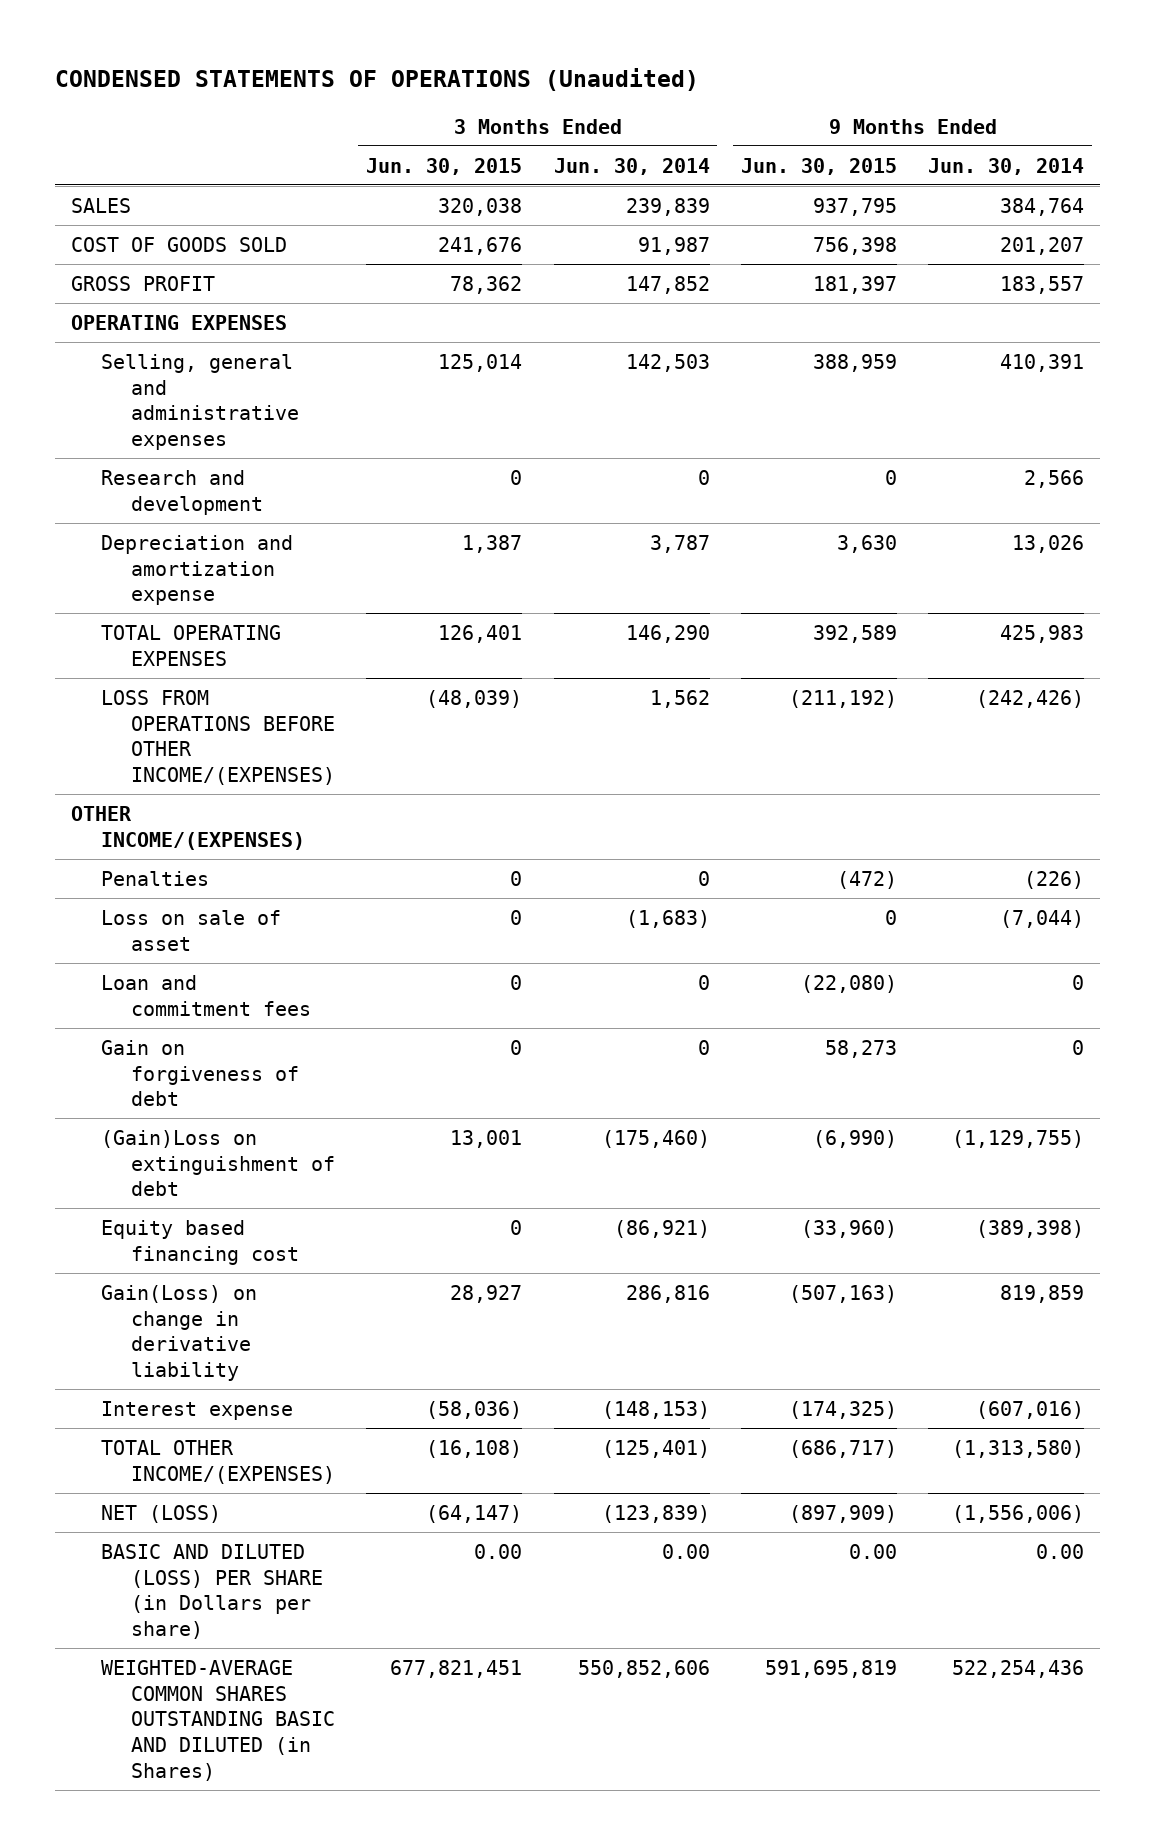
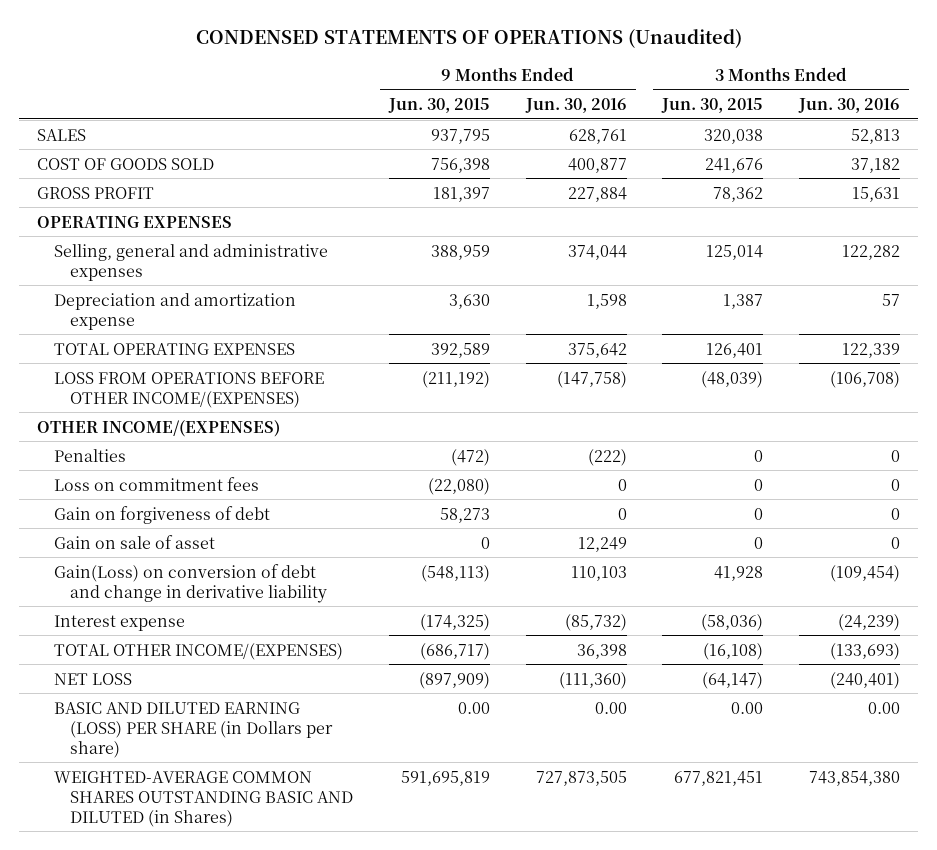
[553,157,710,175] Jun. 30, 2014 -> none
[928,157,1085,175] Jun. 30, 2014 -> none
none -> [524,97,627,113] Jun. 30, 2016
none -> [798,97,901,113] Jun. 30, 2016
[100,469,263,515] Research and development -> none
[100,909,281,951] Loss on sale of asset -> none
[100,974,311,1016] Loan and commitment fees -> [53,476,259,491] Loss on commitment fees
[100,1129,335,1197] (Gain)Loss on extinguishment of debt -> none
[100,1219,299,1265] Equity based financing cost -> none
none -> [53,534,215,549] Gain on sale of asset
[100,1284,257,1382] Gain(Loss) on change in derivative liability -> [53,563,328,603] Gain(Loss) on conversion of debt and change in derivative liability
[450,1284,523,1303] 28,927 -> [714,565,764,581] 41,928
[788,1284,897,1303] (507,163) -> [420,564,490,582] (548,113)
[100,1504,221,1523] NET (LOSS) -> [53,672,132,685] NET LOSS
[100,1543,323,1640] BASIC AND DILUTED (LOSS) PER SHARE (in Dollars per share) -> [53,701,334,758] BASIC AND DILUTED EARNING (LOSS) PER SHARE (in Dollars per share)

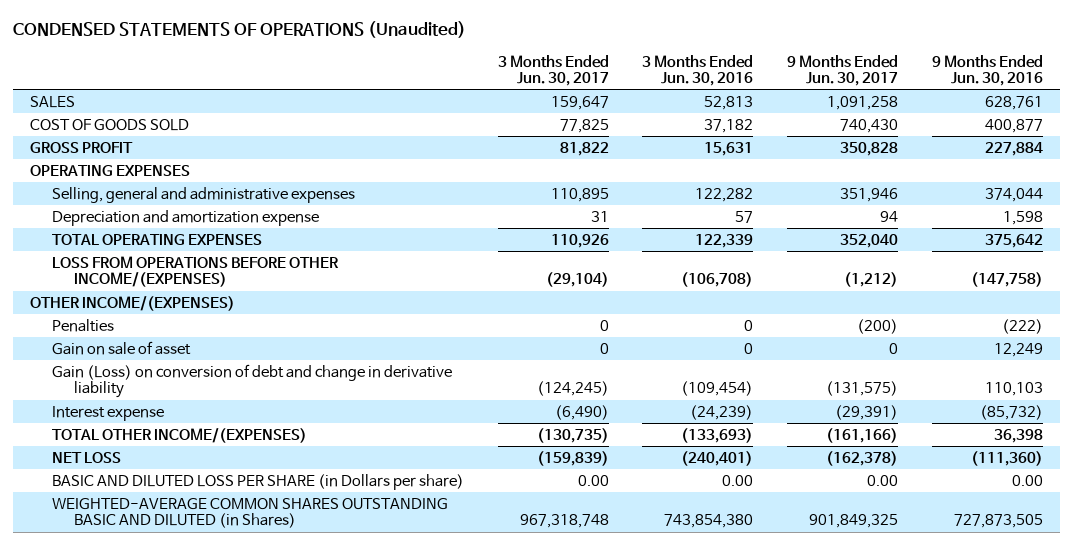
[387,97,490,113] Jun. 30, 2015 -> none
[661,97,764,113] Jun. 30, 2015 -> none
none -> [497,54,609,87] 3 Months Ended Jun. 30, 2017
none -> [787,54,899,87] 9 Months Ended Jun. 30, 2017
[53,476,259,491] Loss on commitment fees -> none
[53,505,270,524] Gain on forgiveness of debt -> none
[53,563,328,603] Gain(Loss) on conversion of debt and change in derivative liability -> [51,363,452,399] Gain (Loss) on conversion of debt and change in derivative liability
[53,701,334,758] BASIC AND DILUTED EARNING (LOSS) PER SHARE (in Dollars per share) -> [51,473,464,490] BASIC AND DILUTED LOSS PER SHARE (in Dollars per share)

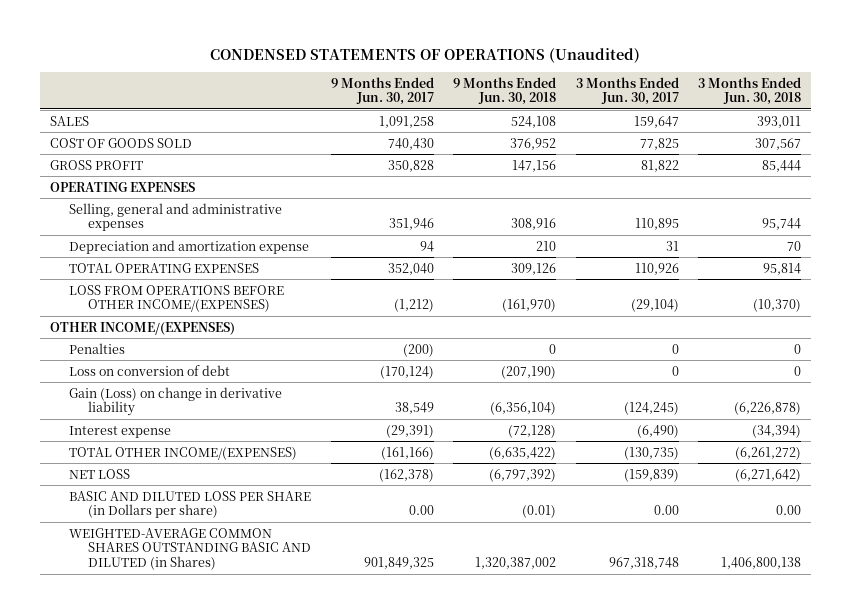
[642,54,754,87] 3 Months Ended Jun. 30, 2016 -> none
[932,54,1044,87] 9 Months Ended Jun. 30, 2016 -> none
none -> [453,76,557,106] 9 Months Ended Jun. 30, 2018
none -> [698,76,802,106] 3 Months Ended Jun. 30, 2018
[51,340,191,355] Gain on sale of asset -> none
none -> [68,364,230,376] Loss on conversion of debt
[51,363,452,399] Gain (Loss) on conversion of debt and change in derivative liability -> [68,386,282,417] Gain (Loss) on change in derivative liability
[826,381,899,397] (131,575) -> [394,402,434,415] 38,549

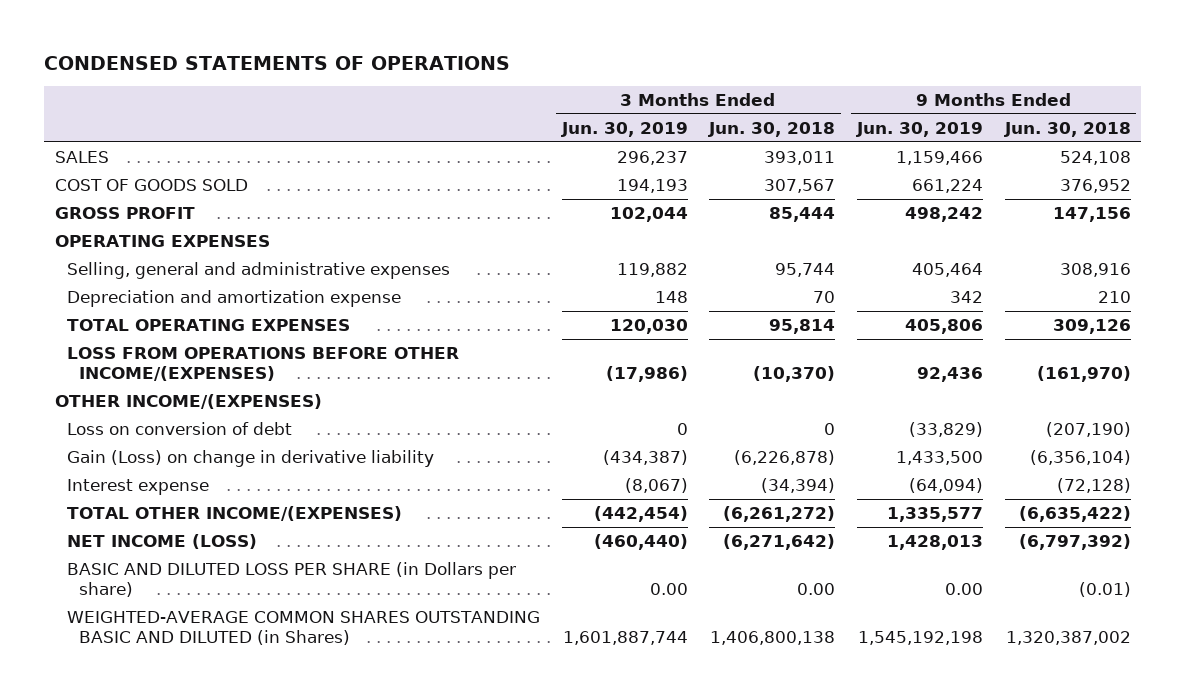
[210,47,641,63] CONDENSED STATEMENTS OF OPERATIONS (Unaudited) -> [44,55,511,70] CONDENSED STATEMENTS OF OPERATIONS
[330,76,434,106] 9 Months Ended Jun. 30, 2017 -> none
[575,76,679,106] 3 Months Ended Jun. 30, 2017 -> none
none -> [560,121,688,137] Jun. 30, 2019
none -> [855,121,983,137] Jun. 30, 2019
[68,342,125,354] Penalties -> none
[68,468,130,479] NET LOSS -> [66,533,257,549] NET INCOME (LOSS)

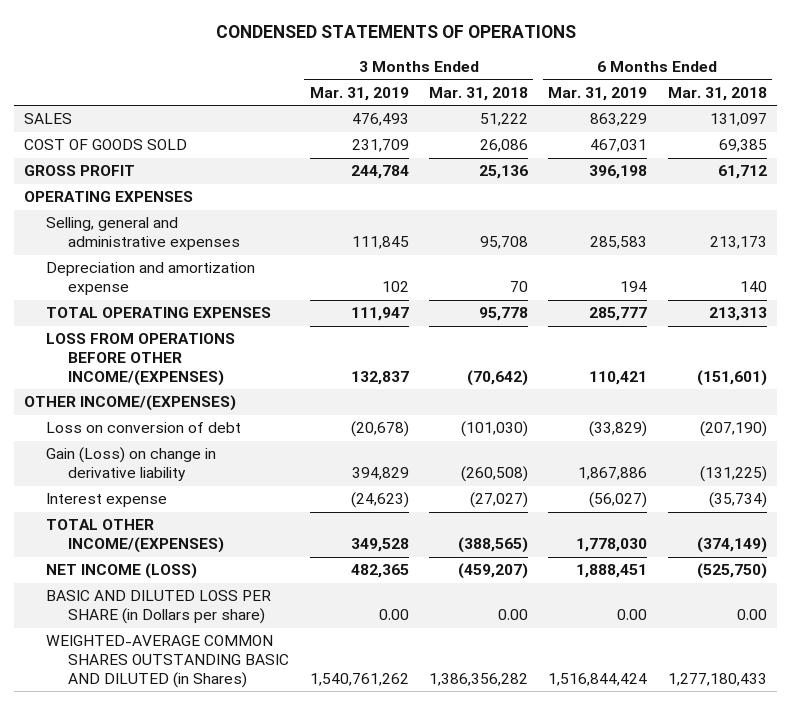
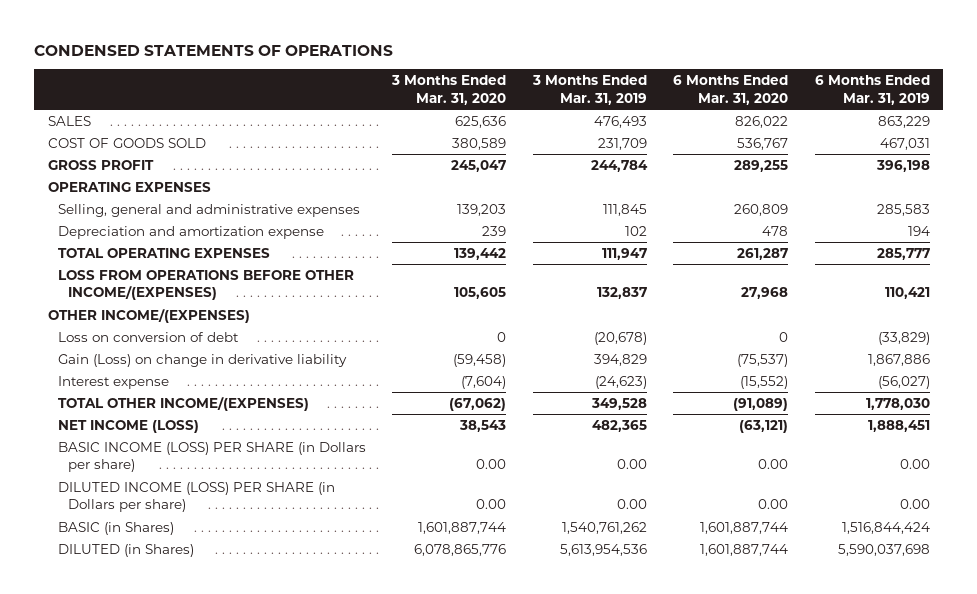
[428,86,528,101] Mar. 31, 2018 -> none
[667,86,767,101] Mar. 31, 2018 -> none
none -> [391,75,507,105] 3 Months Ended Mar. 31, 2020
none -> [673,75,789,105] 6 Months Ended Mar. 31, 2020
none -> [57,441,366,473] BASIC INCOME (LOSS) PER SHARE (in Dollars per share)
[46,590,272,625] BASIC AND DILUTED LOSS PER SHARE (in Dollars per share) -> [57,481,335,513] DILUTED INCOME (LOSS) PER SHARE (in Dollars per share)
[46,635,290,688] WEIGHTED-AVERAGE COMMON SHARES OUTSTANDING BASIC AND DILUTED (in Shares) -> [57,521,174,535] BASIC (in Shares)
none -> [57,543,194,557] DILUTED (in Shares)

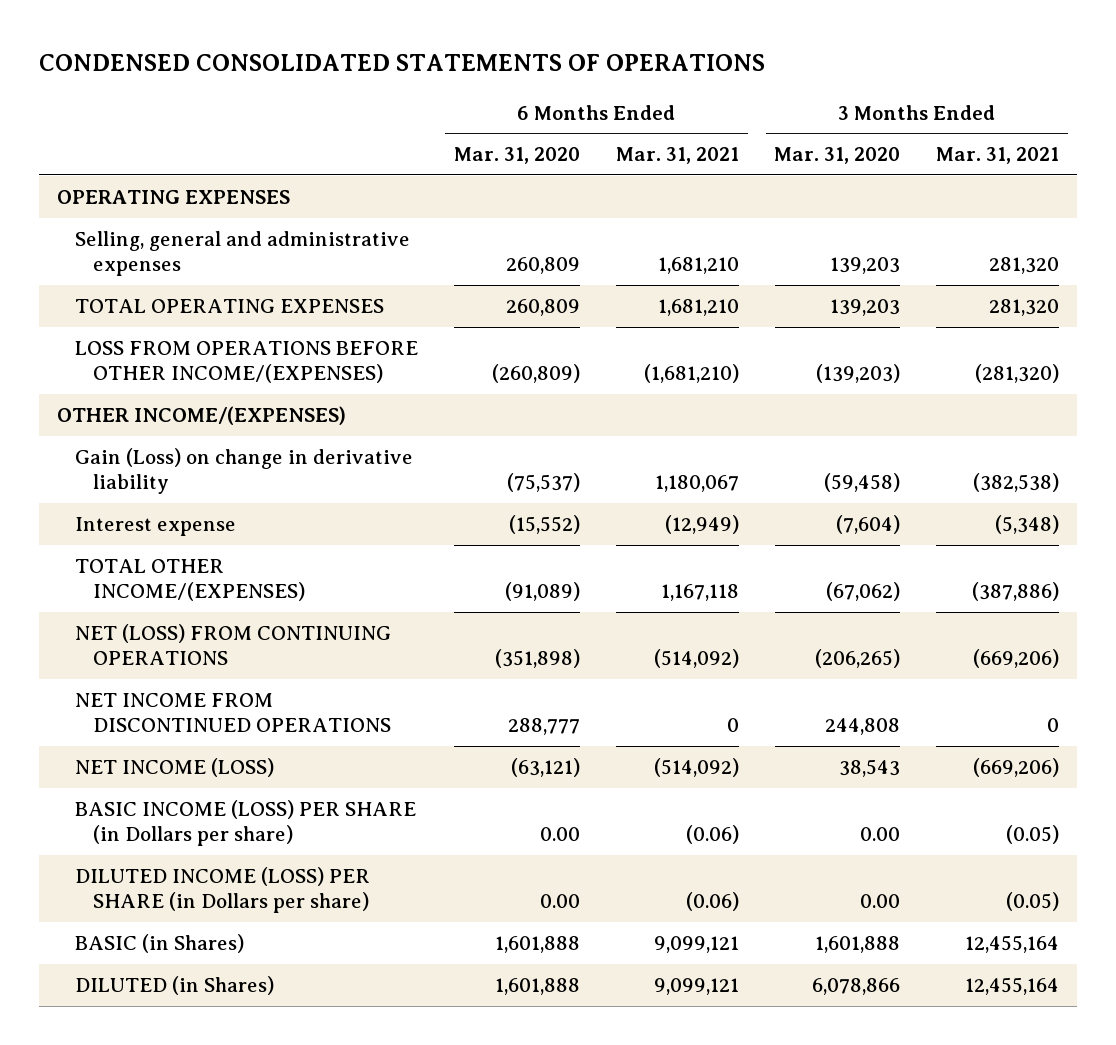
[34,44,394,56] CONDENSED STATEMENTS OF OPERATIONS -> [39,54,766,72] CONDENSED CONSOLIDATED STATEMENTS OF OPERATIONS
[531,75,647,105] 3 Months Ended Mar. 31, 2019 -> none
[814,75,930,105] 6 Months Ended Mar. 31, 2019 -> none
none -> [615,147,739,165] Mar. 31, 2021
none -> [936,147,1060,165] Mar. 31, 2021
[47,115,91,126] SALES -> none
[47,137,206,148] COST OF GOODS SOLD -> none
[47,159,154,170] GROSS PROFIT -> none
[57,225,324,239] Depreciation and amortization expense -> none
[454,247,507,260] 139,442 -> [830,298,901,316] 139,203
[737,247,789,260] 261,287 -> [505,298,580,316] 260,809
[454,287,507,300] 105,605 -> [816,364,901,384] (139,203)
[741,287,789,300] 27,968 -> [491,364,580,384] (260,809)
[57,331,239,342] Loss on conversion of debt -> none
none -> [75,623,392,666] NET (LOSS) FROM CONTINUING OPERATIONS
none -> [75,692,392,733] NET INCOME FROM DISCONTINUED OPERATIONS
[418,521,507,534] 1,601,887,744 -> [815,935,901,953] 1,601,888
[700,521,789,534] 1,601,887,744 -> [494,935,580,953] 1,601,888
[414,543,507,556] 6,078,865,776 -> [812,977,901,995] 6,078,866
[700,543,789,556] 1,601,887,744 -> [494,977,580,995] 1,601,888

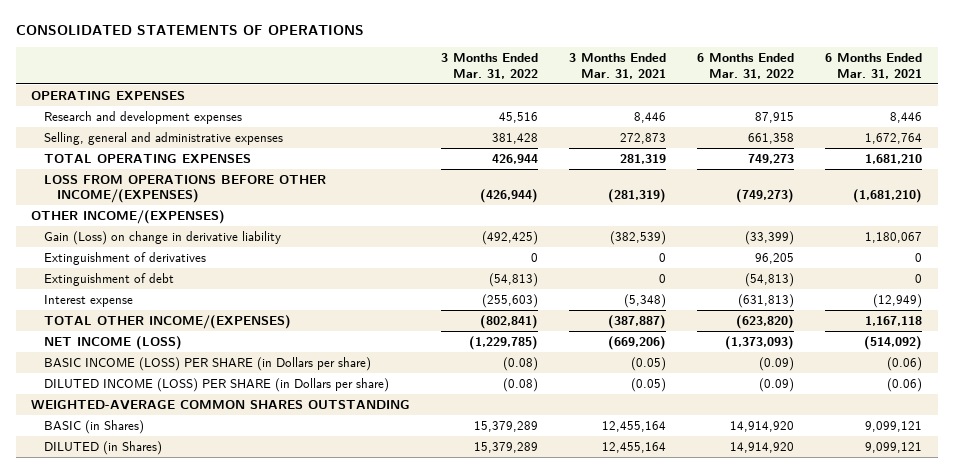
[39,54,766,72] CONDENSED CONSOLIDATED STATEMENTS OF OPERATIONS -> [15,24,364,35] CONSOLIDATED STATEMENTS OF OPERATIONS
[453,147,580,165] Mar. 31, 2020 -> none
[774,147,901,165] Mar. 31, 2020 -> none
none -> [441,52,539,79] 3 Months Ended Mar. 31, 2022
none -> [697,52,795,79] 6 Months Ended Mar. 31, 2022
none -> [44,110,243,124] Research and development expenses
[657,257,739,275] 1,681,210 -> [865,132,923,144] 1,672,764
[989,257,1060,275] 281,320 -> [620,132,667,144] 272,873
[989,298,1060,316] 281,320 -> [620,153,667,164] 281,319
[975,364,1060,384] (281,320) -> [608,189,667,204] (281,319)
[973,473,1060,493] (382,538) -> [610,230,667,245] (382,539)
none -> [44,251,207,265] Extinguishment of derivatives
none -> [44,272,175,286] Extinguishment of debt
[75,623,392,666] NET (LOSS) FROM CONTINUING OPERATIONS -> none
[75,692,392,733] NET INCOME FROM DISCONTINUED OPERATIONS -> none
[972,582,1060,602] (387,886) -> [608,314,667,329] (387,887)
none -> [31,399,411,410] WEIGHTED-AVERAGE COMMON SHARES OUTSTANDING

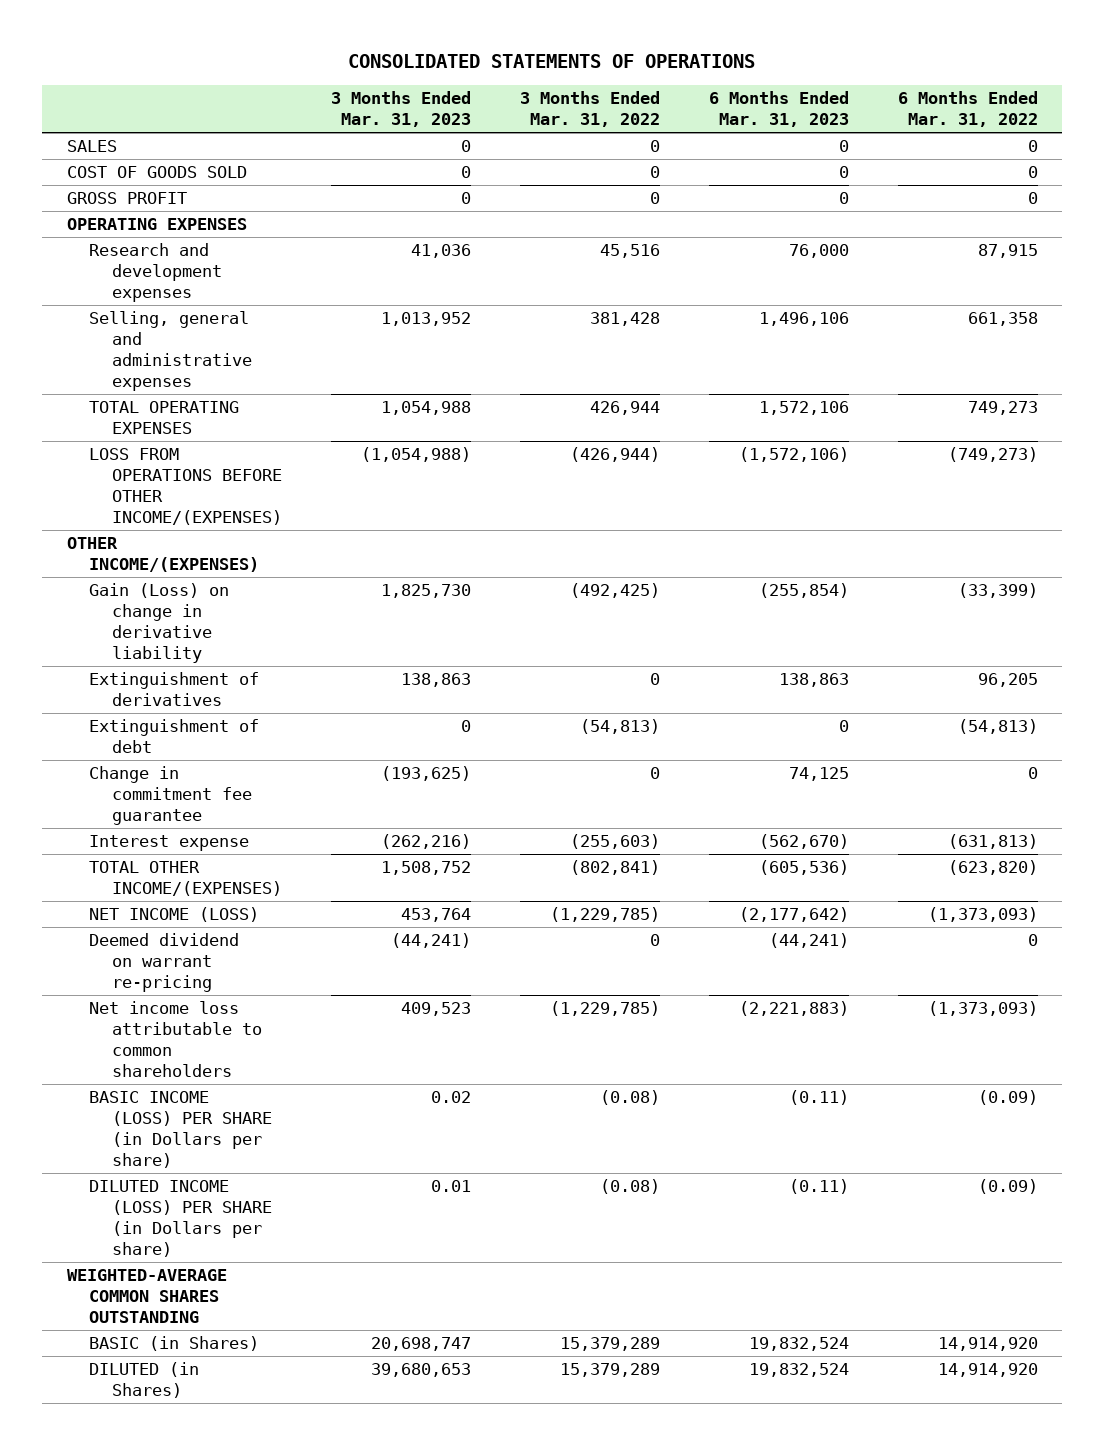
[569,52,667,79] 3 Months Ended Mar. 31, 2021 -> none
[825,52,923,79] 6 Months Ended Mar. 31, 2021 -> none
none -> [330,91,471,128] 3 Months Ended Mar. 31, 2023
none -> [708,91,849,128] 6 Months Ended Mar. 31, 2023
none -> [66,140,117,153] SALES
none -> [66,166,247,179] COST OF GOODS SOLD
none -> [66,192,187,205] GROSS PROFIT
none -> [89,766,252,825] Change in commitment fee guarantee
none -> [89,933,240,992] Deemed dividend on warrant re-pricing
none -> [89,1001,262,1077] Net income loss attributable to common shareholders

